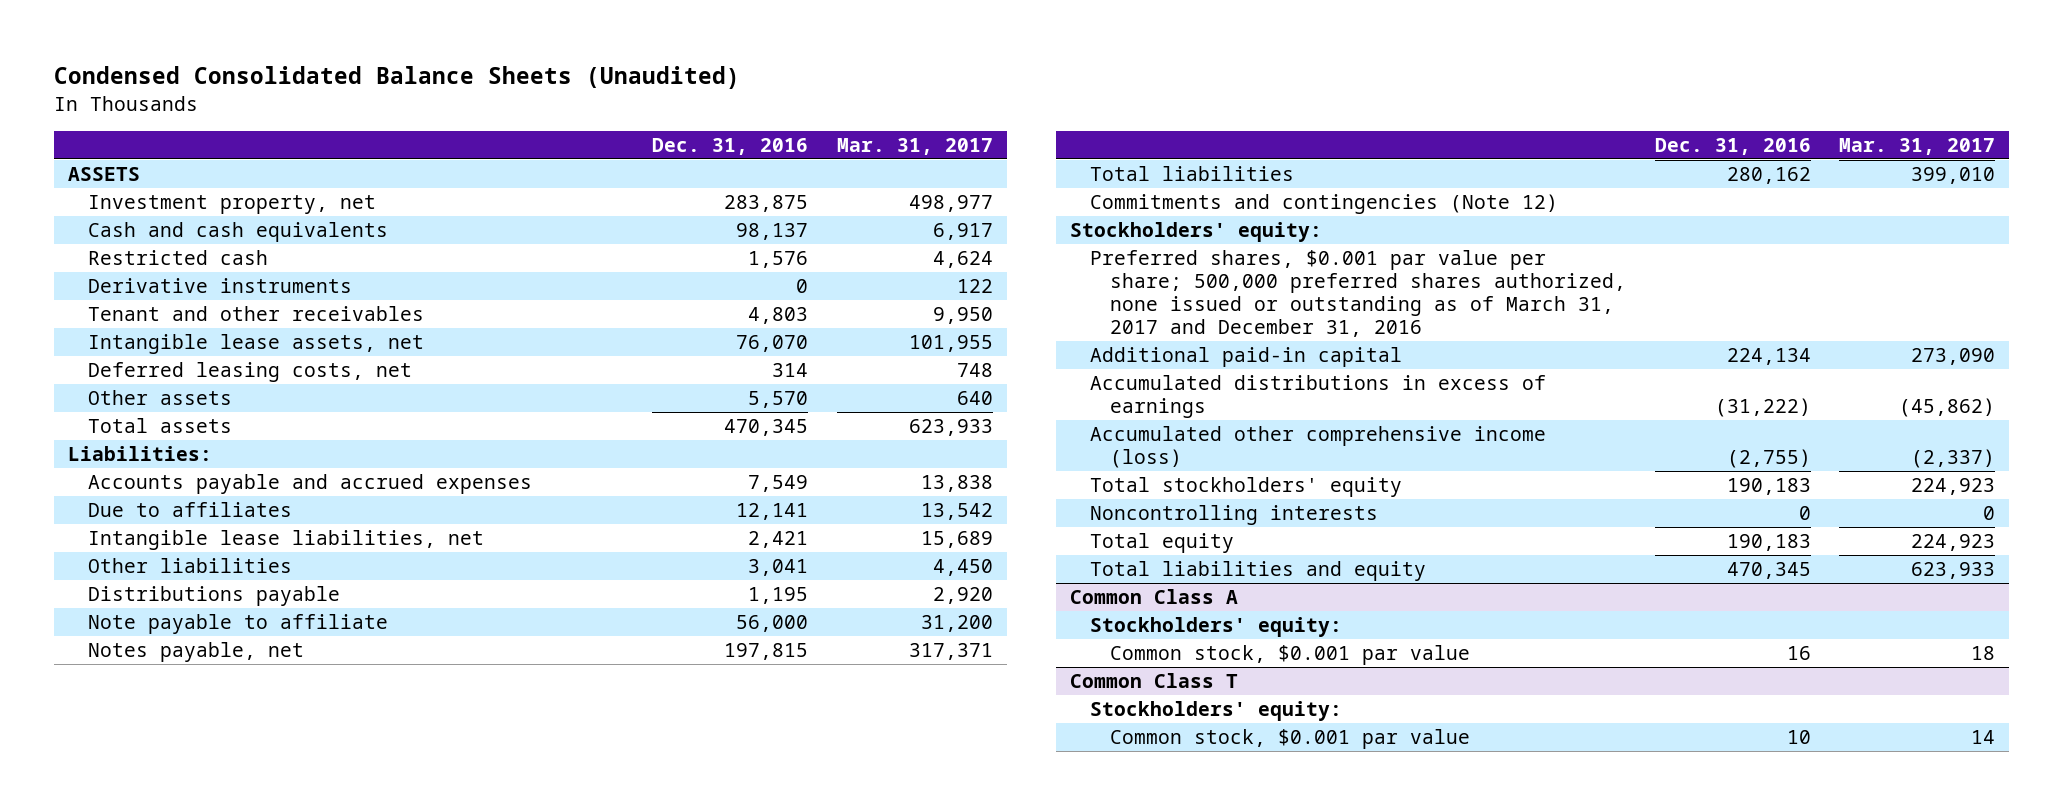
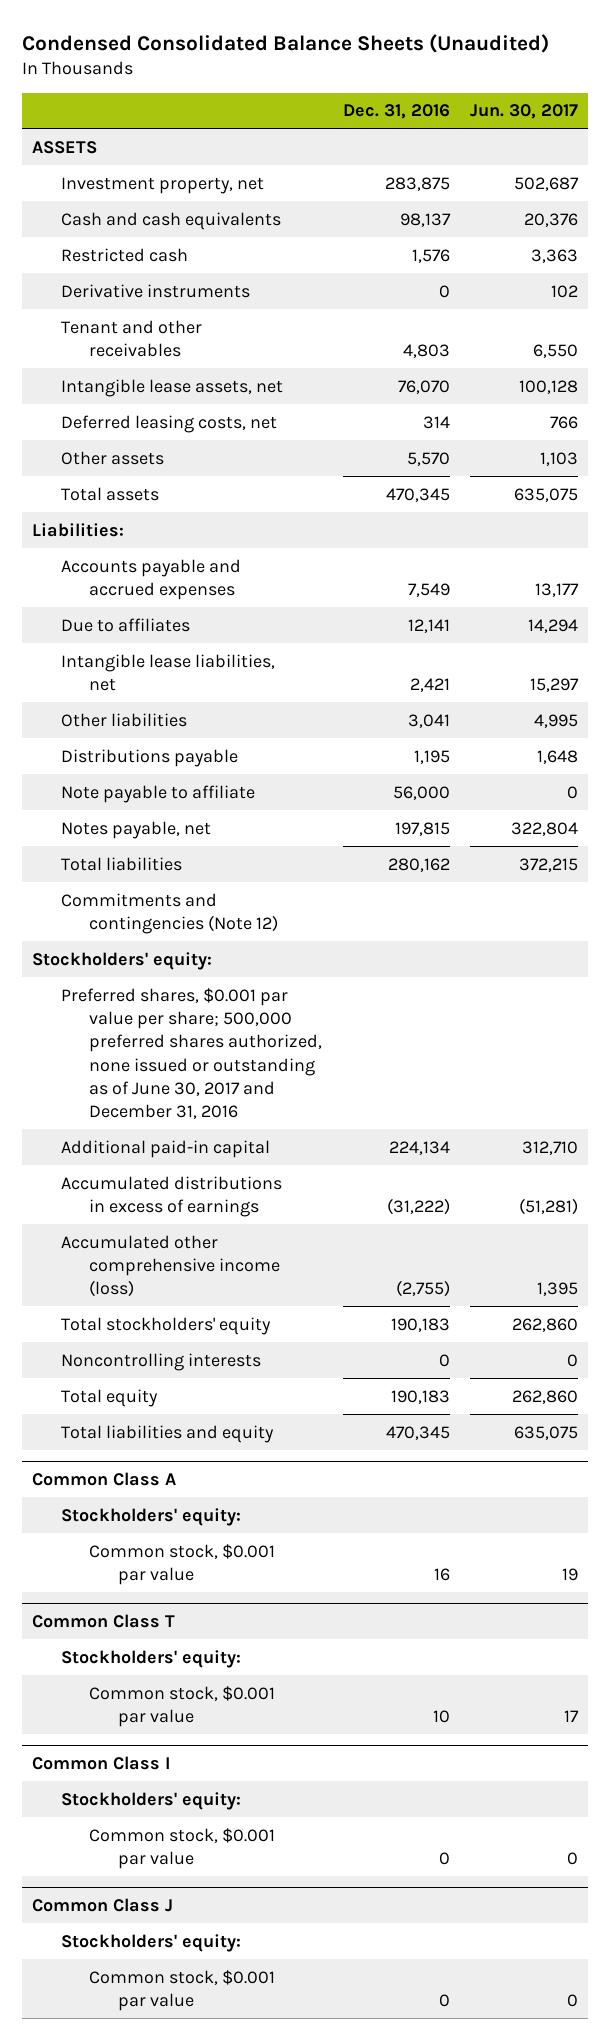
[836,137,993,155] Mar. 31, 2017 -> none
none -> [469,104,578,120] Jun. 30, 2017
[1090,250,1627,337] Preferred shares, $0.001 par value per share; 500,000 preferred shares authorized, none issued or outstanding as of March 31, 2017 and December 31, 2016 -> [60,987,323,1120] Preferred shares, $0.001 par value per share; 500,000 preferred shares authorized, none issued or outstanding as of June 30, 2017 and December 31, 2016
none -> [32,1756,171,1771] Common Class I
none -> [60,1791,241,1810] Stockholders' equity:
none -> [89,1827,276,1869] Common stock, $0.001 par value
none -> [32,1898,174,1913] Common Class J
none -> [60,1933,241,1952] Stockholders' equity:
none -> [89,1969,276,2011] Common stock, $0.001 par value

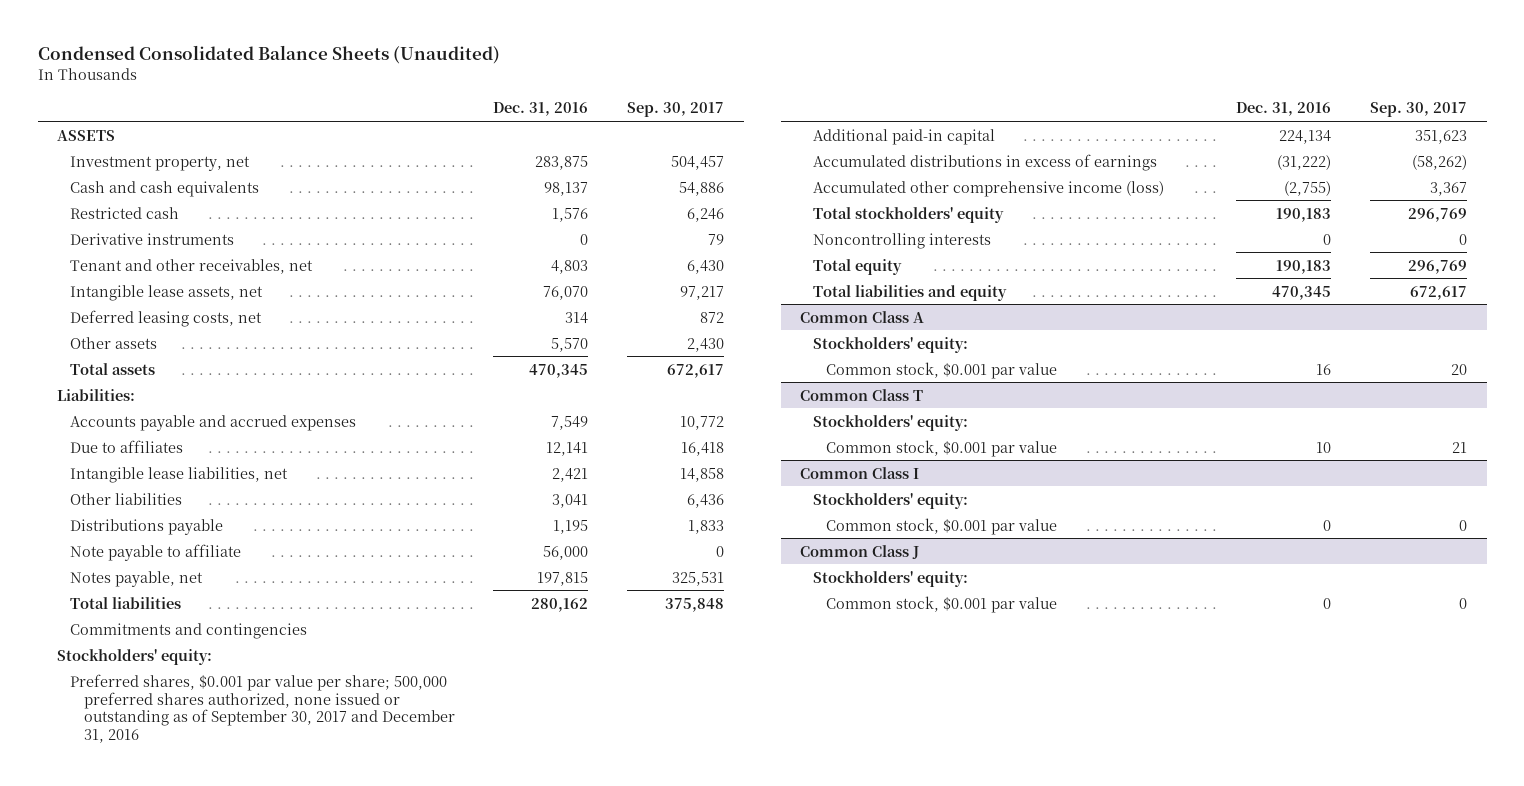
[469,104,578,120] Jun. 30, 2017 -> none
none -> [627,102,725,118] Sep. 30, 2017
[60,319,202,357] Tenant and other receivables -> [70,258,314,274] Tenant and other receivables, net
[60,892,279,934] Commitments and contingencies (Note 12) -> [70,622,308,639] Commitments and contingencies
[60,987,323,1120] Preferred shares, $0.001 par value per share; 500,000 preferred shares authorized, none issued or outstanding as of June 30, 2017 and December 31, 2016 -> [70,673,455,744] Preferred shares, $0.001 par value per share; 500,000 preferred shares authorized, none issued or outstanding as of September 30, 2017 and December 31, 2016

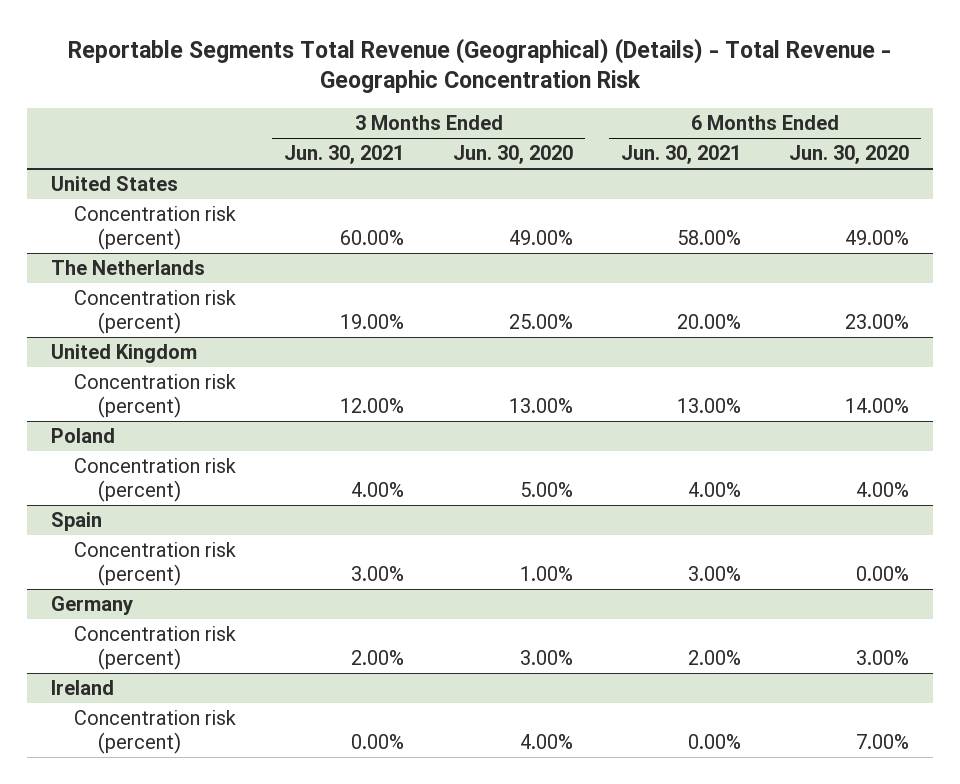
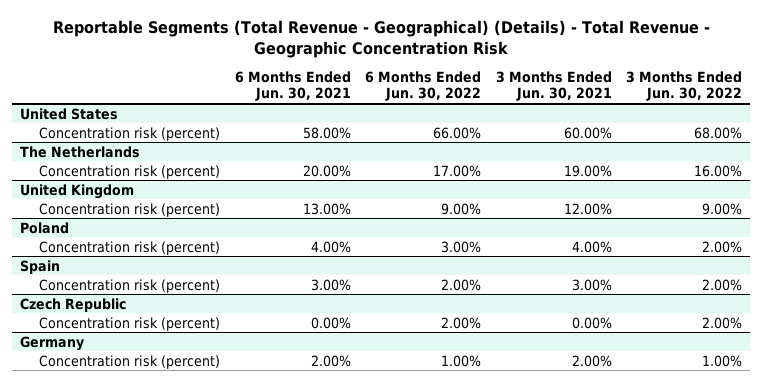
[67,37,891,94] Reportable Segments Total Revenue (Geographical) (Details) - Total Revenue - Geographic Concentration Risk -> [52,20,710,59] Reportable Segments (Total Revenue - Geographical) (Details) - Total Revenue - Geographic Concentration Risk
[452,145,573,165] Jun. 30, 2020 -> none
[788,145,909,165] Jun. 30, 2020 -> none
none -> [365,71,482,102] 6 Months Ended Jun. 30, 2022
none -> [626,71,743,102] 3 Months Ended Jun. 30, 2022
none -> [19,297,126,312] Czech Republic
none -> [39,316,221,331] Concentration risk (percent)
[51,680,115,696] Ireland -> none
[74,710,237,755] Concentration risk (percent) -> none

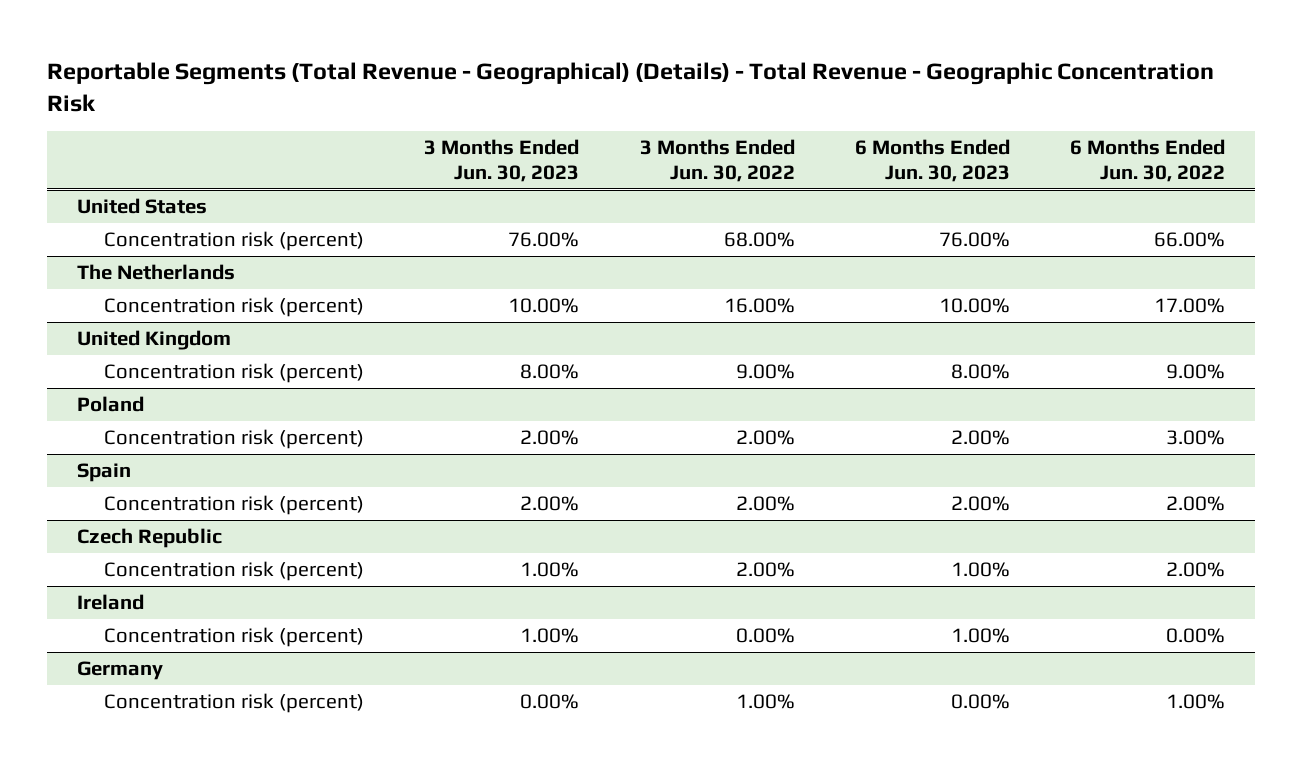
[234,71,351,102] 6 Months Ended Jun. 30, 2021 -> none
[495,71,612,102] 3 Months Ended Jun. 30, 2021 -> none
none -> [424,139,580,183] 3 Months Ended Jun. 30, 2023
none -> [854,139,1010,183] 6 Months Ended Jun. 30, 2023
none -> [76,594,144,611] Ireland
none -> [104,627,365,648] Concentration risk (percent)

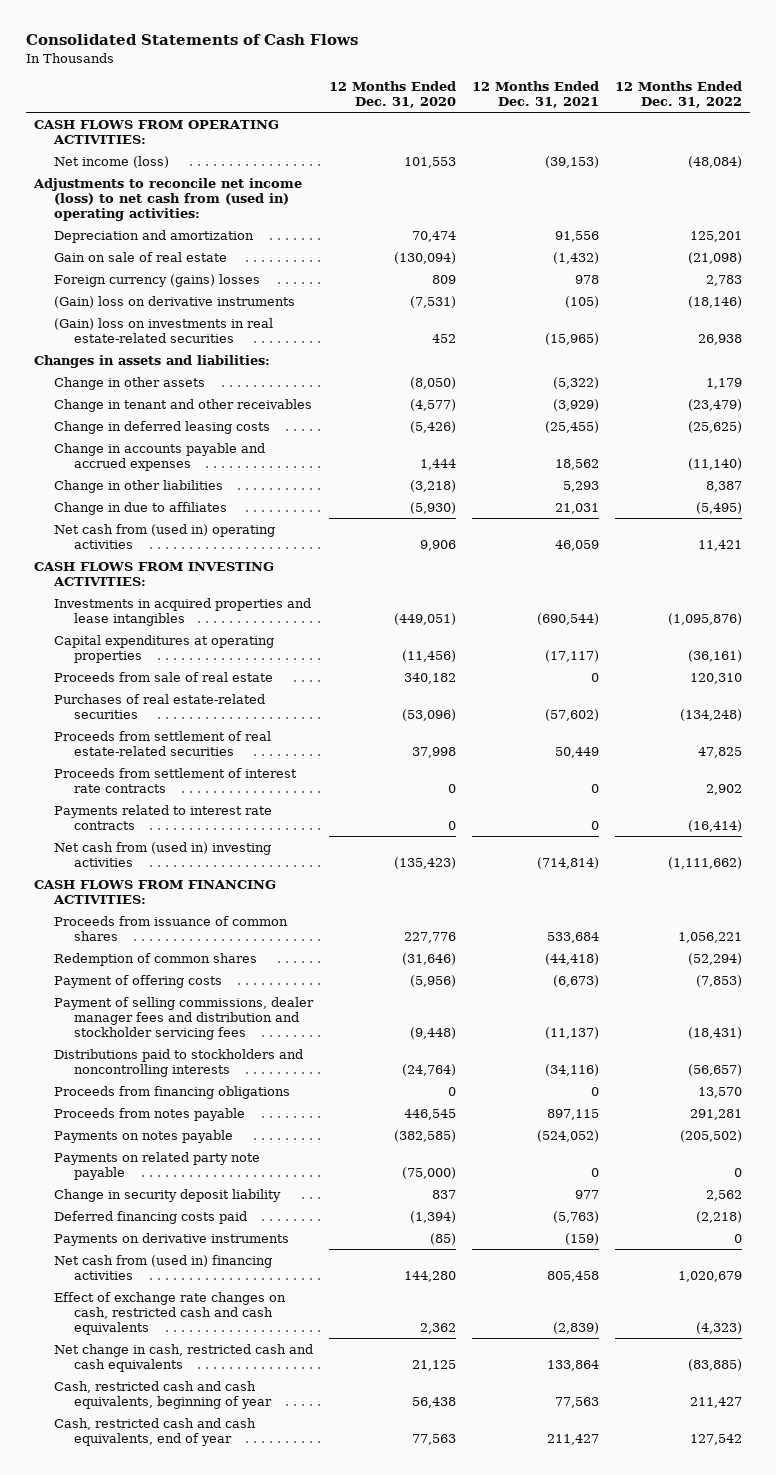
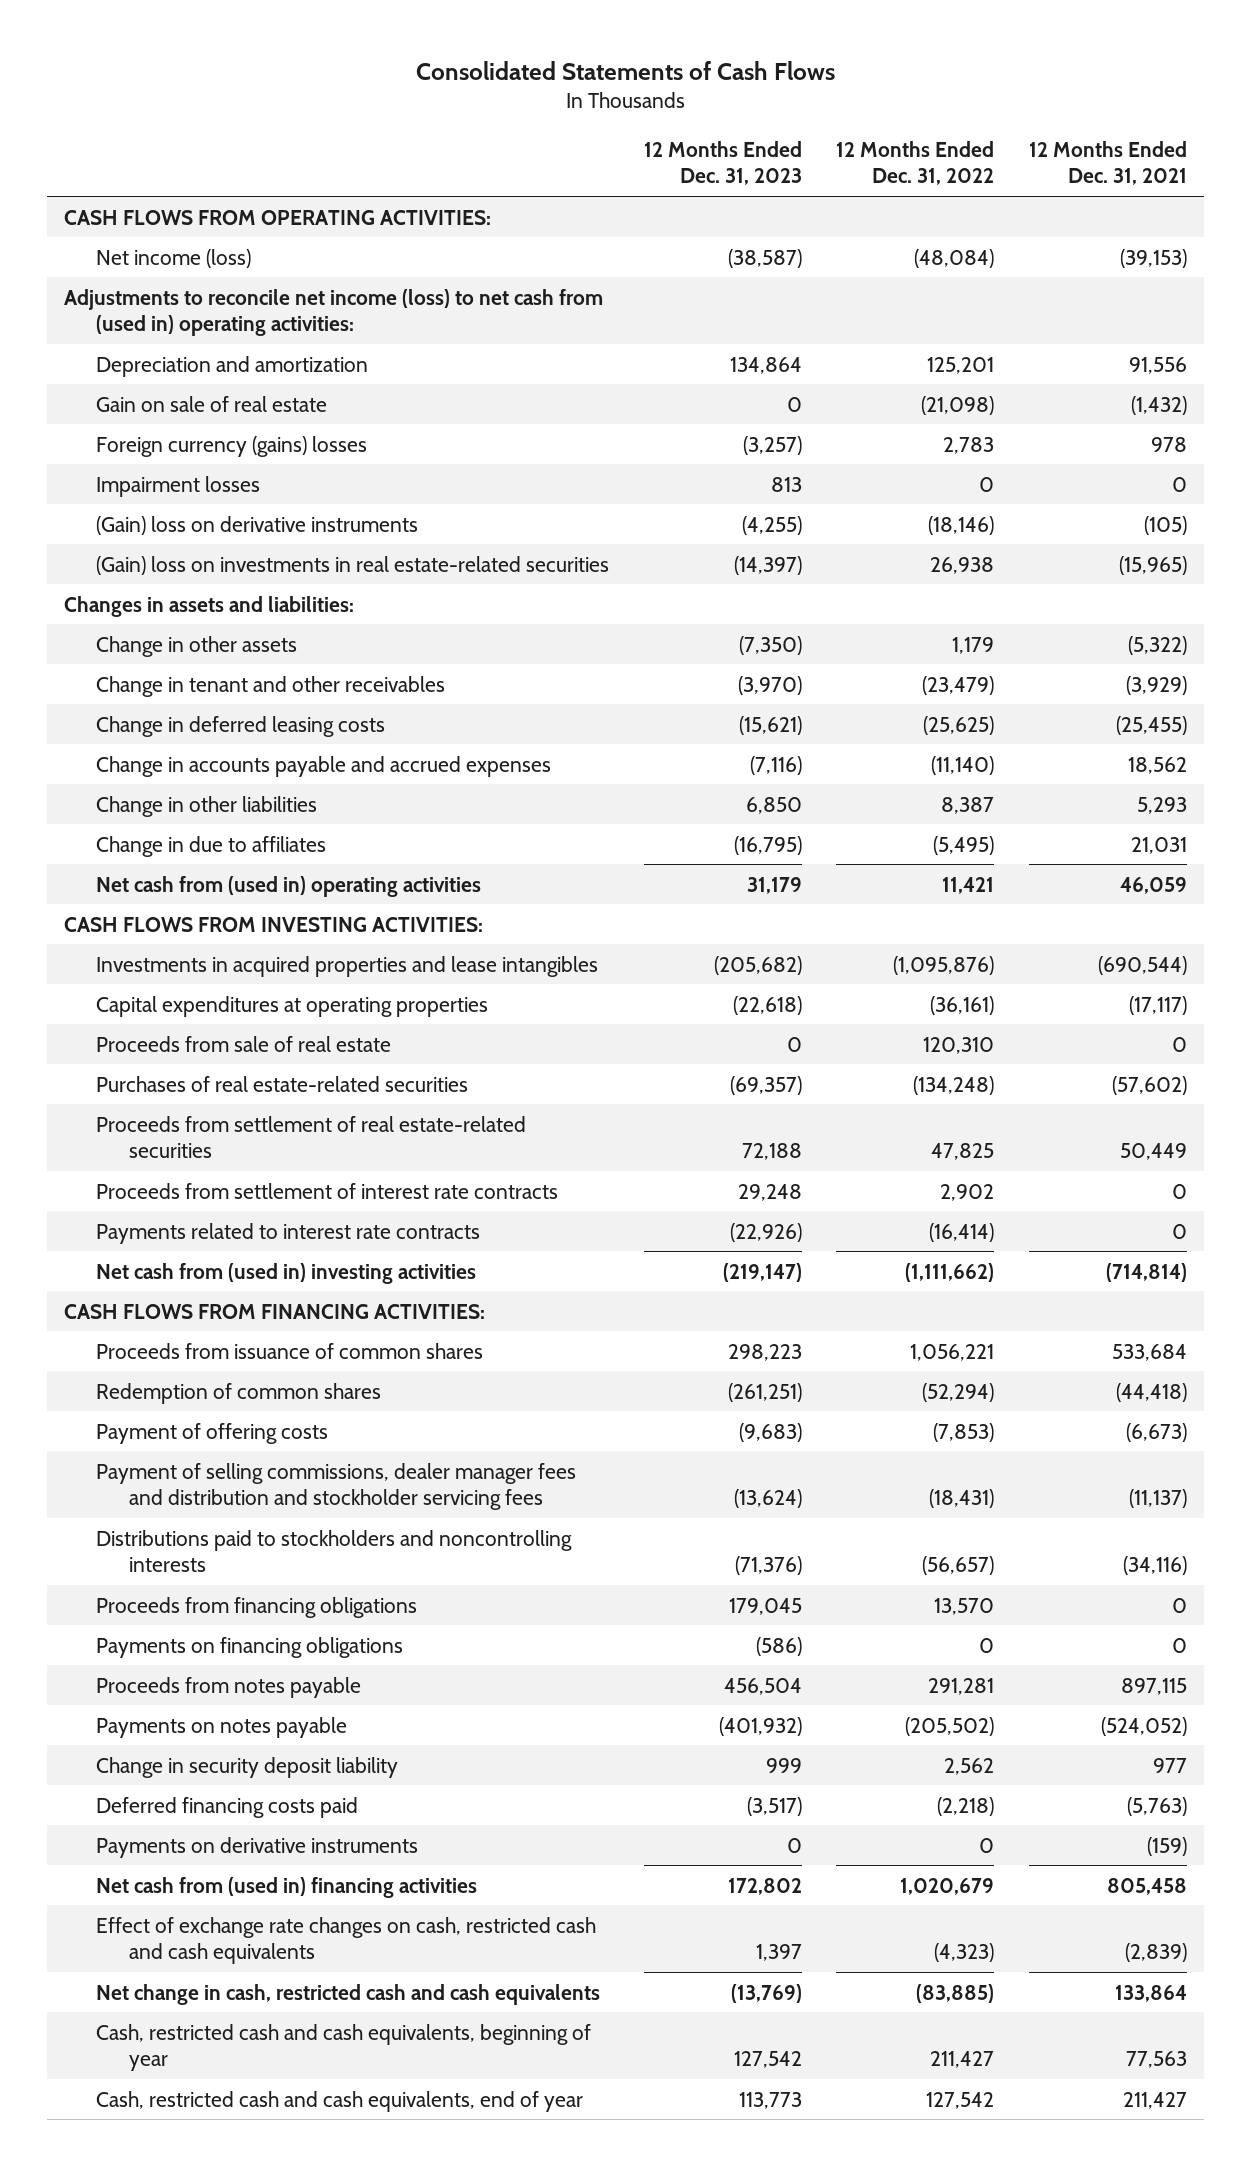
[328,80,456,108] 12 Months Ended Dec. 31, 2020 -> none
none -> [643,140,802,186] 12 Months Ended Dec. 31, 2023
none -> [96,475,261,497] Impairment losses
none -> [96,1636,404,1658] Payments on financing obligations
[53,1151,260,1180] Payments on related party note payable -> none

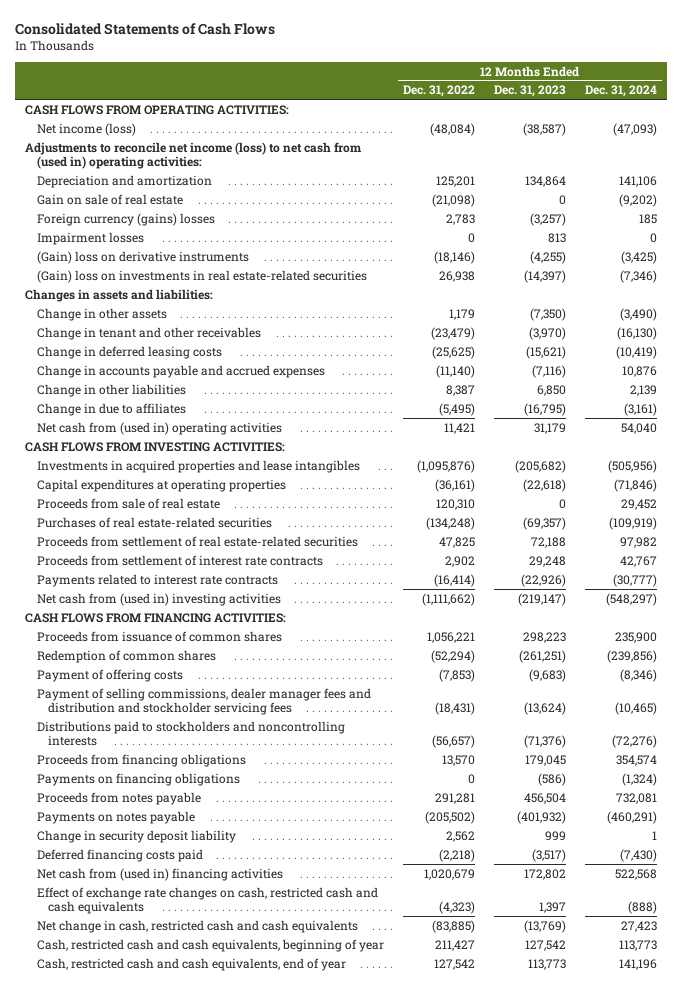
[1028,140,1187,186] 12 Months Ended Dec. 31, 2021 -> none
none -> [585,85,658,98] Dec. 31, 2024
[96,1836,419,1858] Payments on derivative instruments -> none

